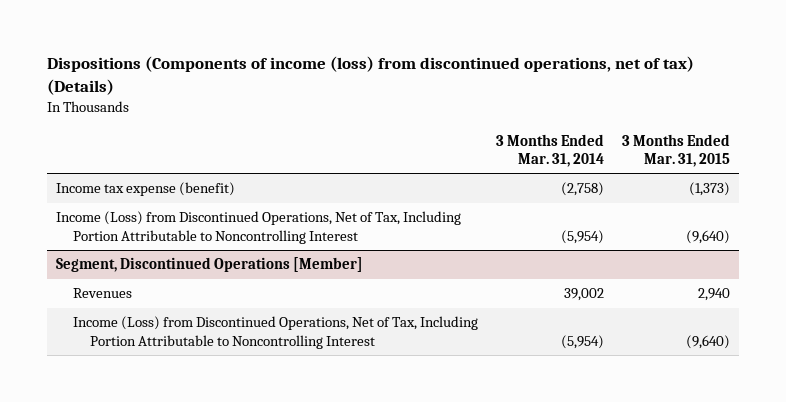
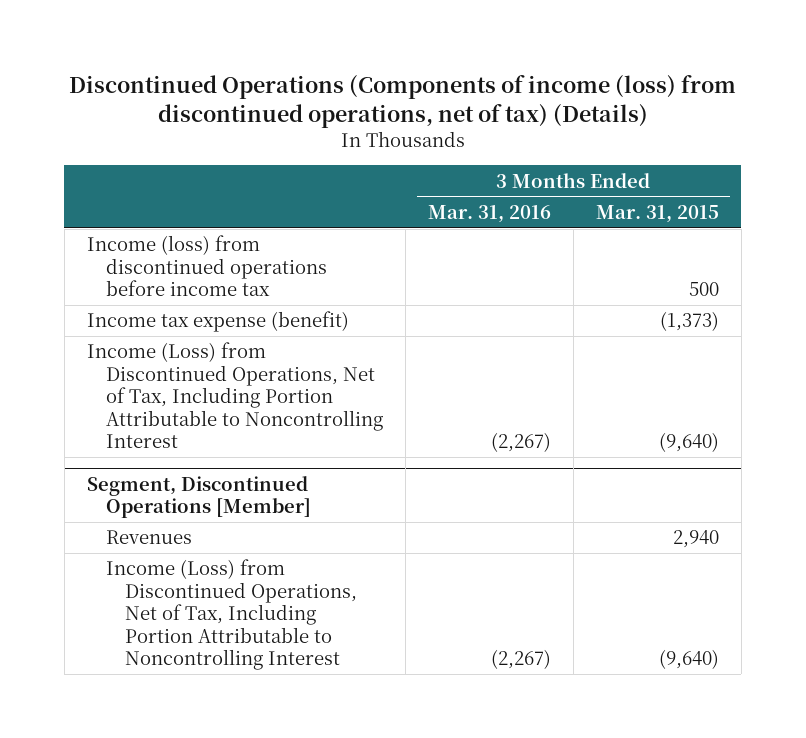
[46,56,694,96] Dispositions (Components of income (loss) from discontinued operations, net of tax) (Details) -> [68,75,736,128] Discontinued Operations (Components of income (loss) from discontinued operations, net of tax) (Details)
[496,133,605,168] 3 Months Ended Mar. 31, 2014 -> none
none -> [427,205,551,224] Mar. 31, 2016
none -> [86,235,327,297] Income (loss) from discontinued operations before income tax

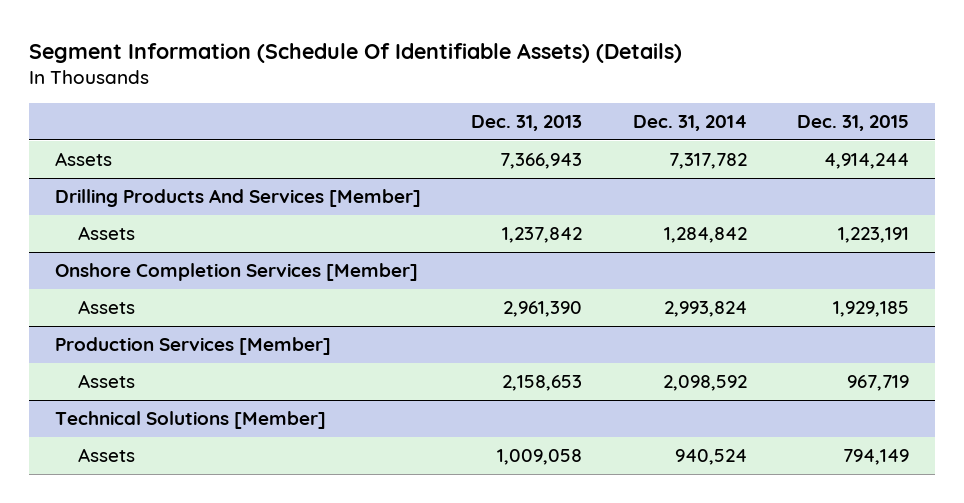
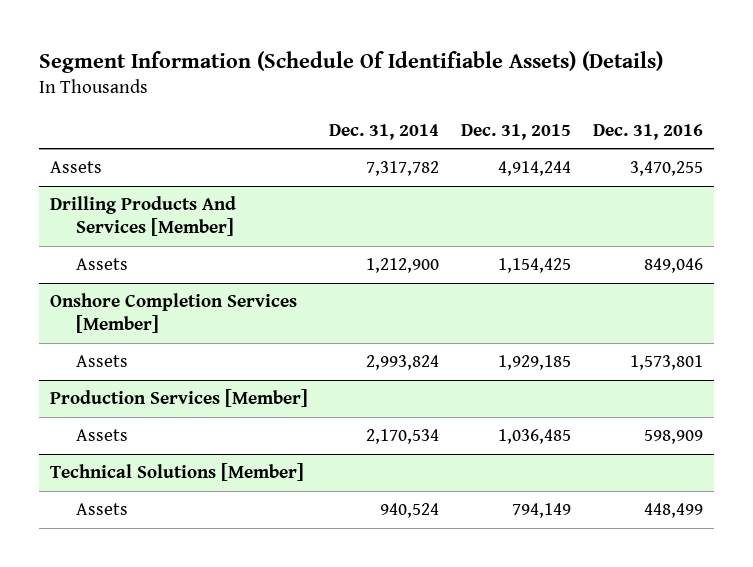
[471,115,583,132] Dec. 31, 2013 -> none
none -> [593,123,704,140] Dec. 31, 2016
[663,227,747,244] 1,284,842 -> [366,258,440,274] 1,212,900
[838,227,910,244] 1,223,191 -> [498,258,572,274] 1,154,425
[662,375,747,392] 2,098,592 -> [366,429,440,445] 2,170,534
[847,375,910,392] 967,719 -> [498,429,572,445] 1,036,485

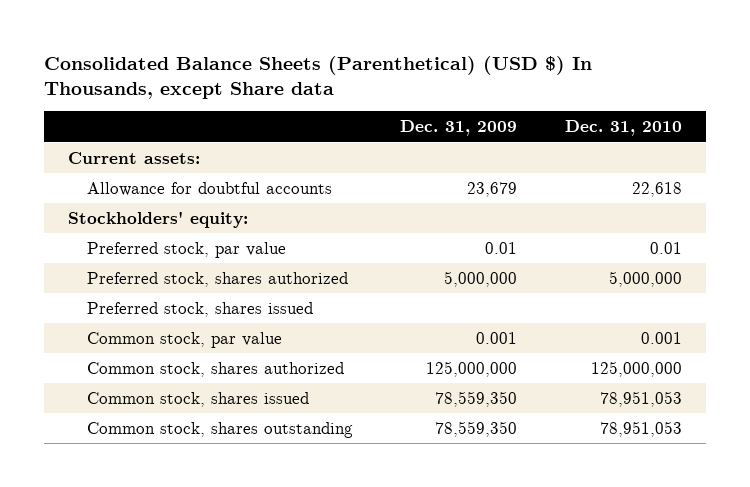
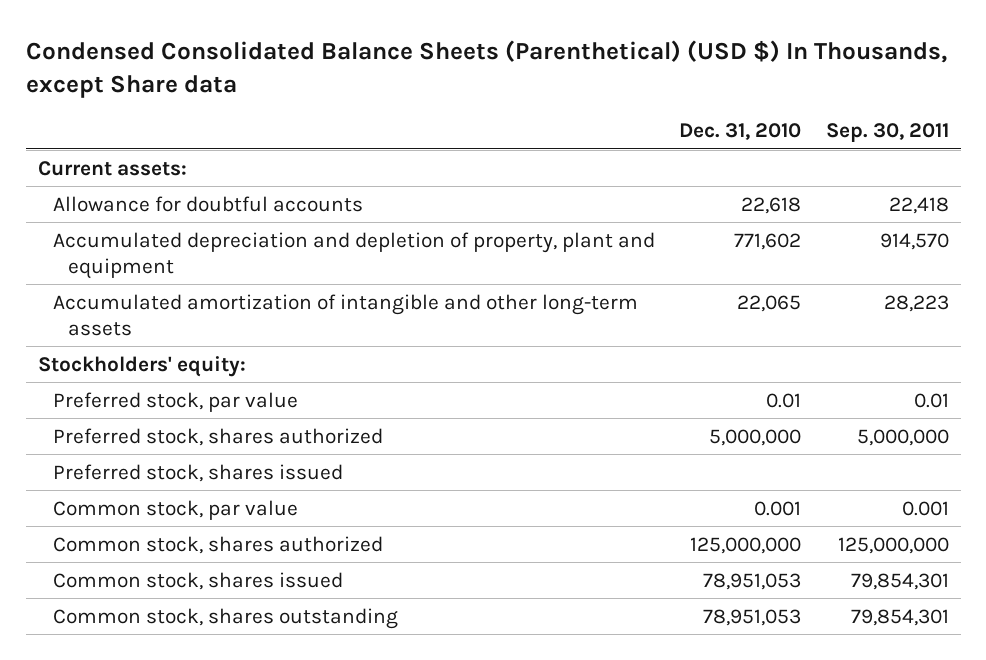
[44,55,593,100] Consolidated Balance Sheets (Parenthetical) (USD $) In Thousands, except Share data -> [25,39,947,98] Condensed Consolidated Balance Sheets (Parenthetical) (USD $) In Thousands, except Share data
[400,120,518,137] Dec. 31, 2009 -> none
none -> [825,123,949,143] Sep. 30, 2011
none -> [53,231,656,280] Accumulated depreciation and depletion of property, plant and equipment
none -> [53,293,639,337] Accumulated amortization of intangible and other long-term assets

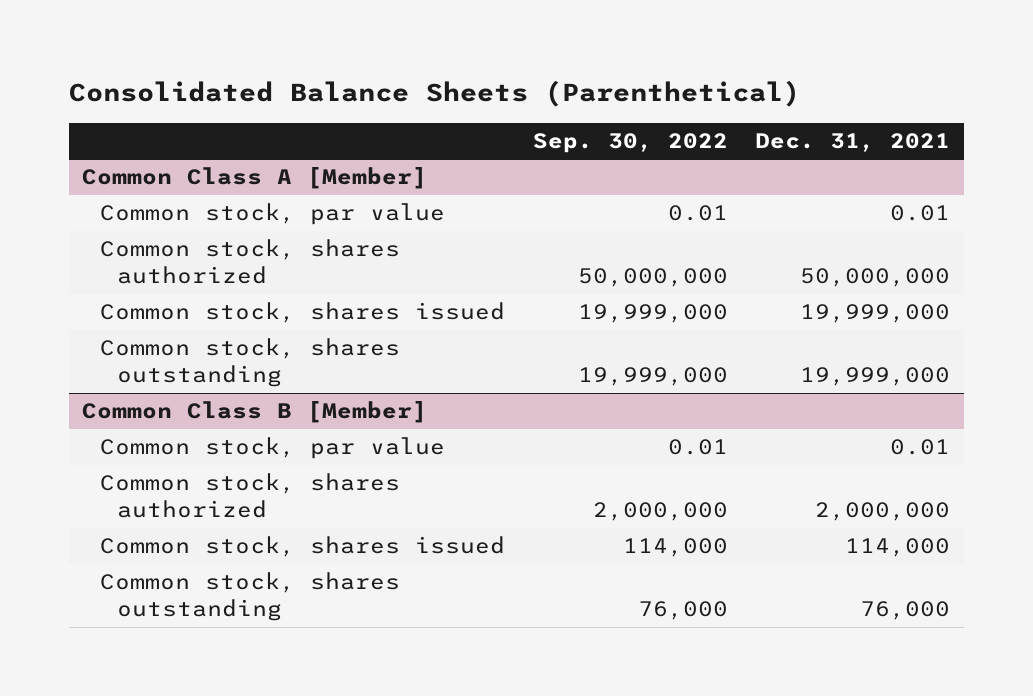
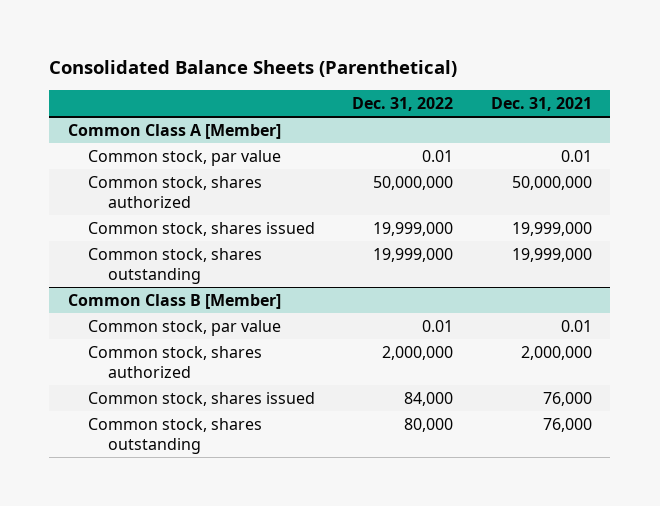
[532,132,728,153] Sep. 30, 2022 -> none
none -> [352,97,454,112] Dec. 31, 2022
[845,538,951,558] 114,000 -> [542,391,592,406] 76,000

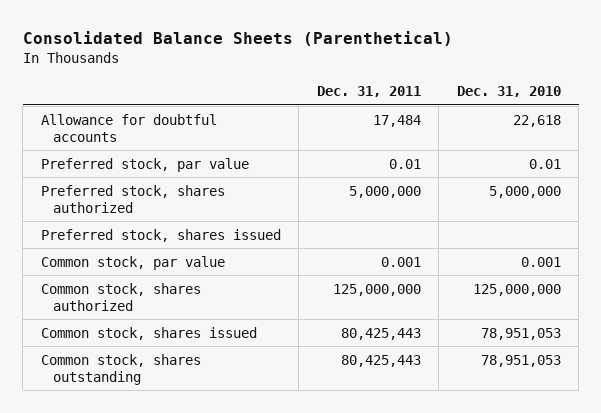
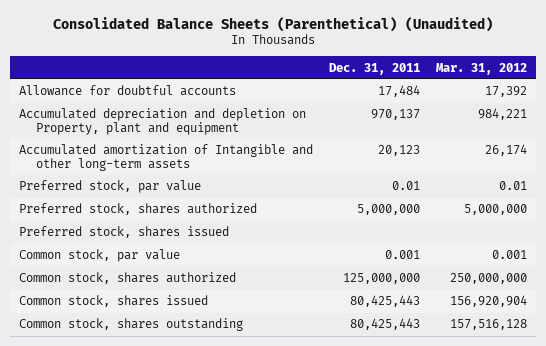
[22,31,453,47] Consolidated Balance Sheets (Parenthetical) -> [52,16,493,32] Consolidated Balance Sheets (Parenthetical) (Unaudited)
[456,86,561,98] Dec. 31, 2010 -> none
none -> [436,62,528,75] Mar. 31, 2012
none -> [18,108,306,135] Accumulated depreciation and depletion on Property, plant and equipment
none -> [18,144,313,171] Accumulated amortization of Intangible and other long-term assets

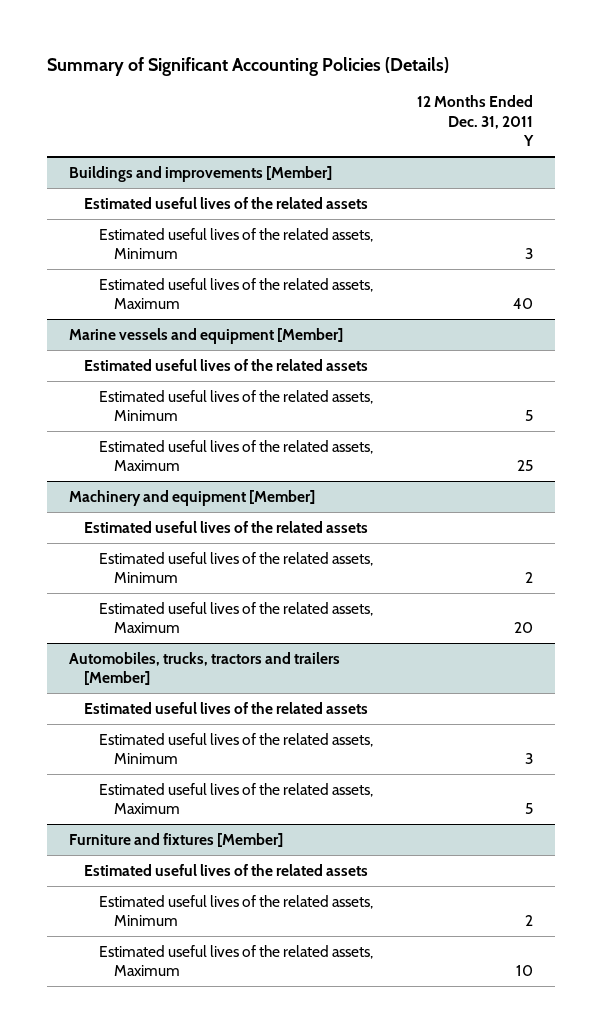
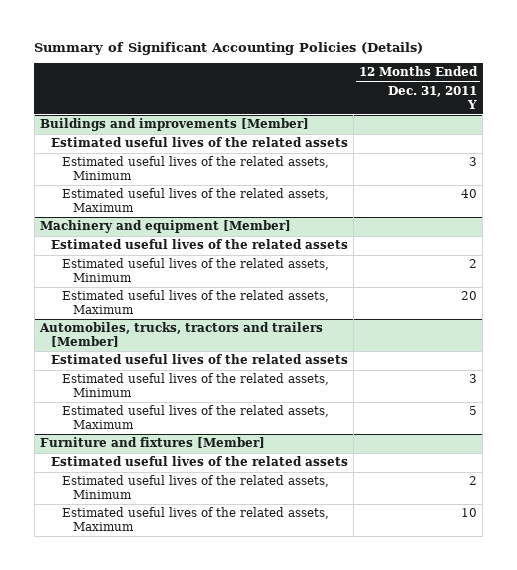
[68,327,343,344] Marine vessels and equipment [Member] -> none
[83,358,368,371] Estimated useful lives of the related assets -> none
[98,389,373,422] Estimated useful lives of the related assets, Minimum -> none
[98,439,373,472] Estimated useful lives of the related assets, Maximum -> none

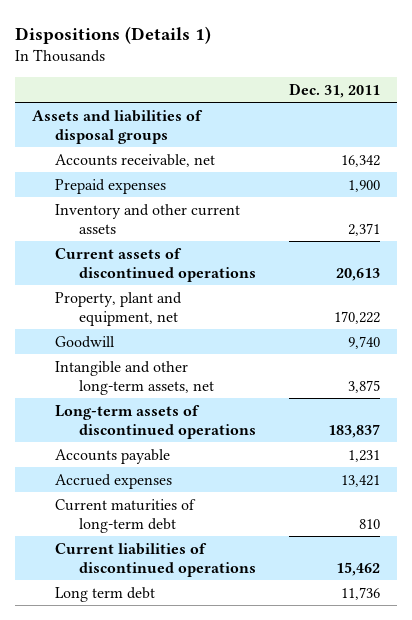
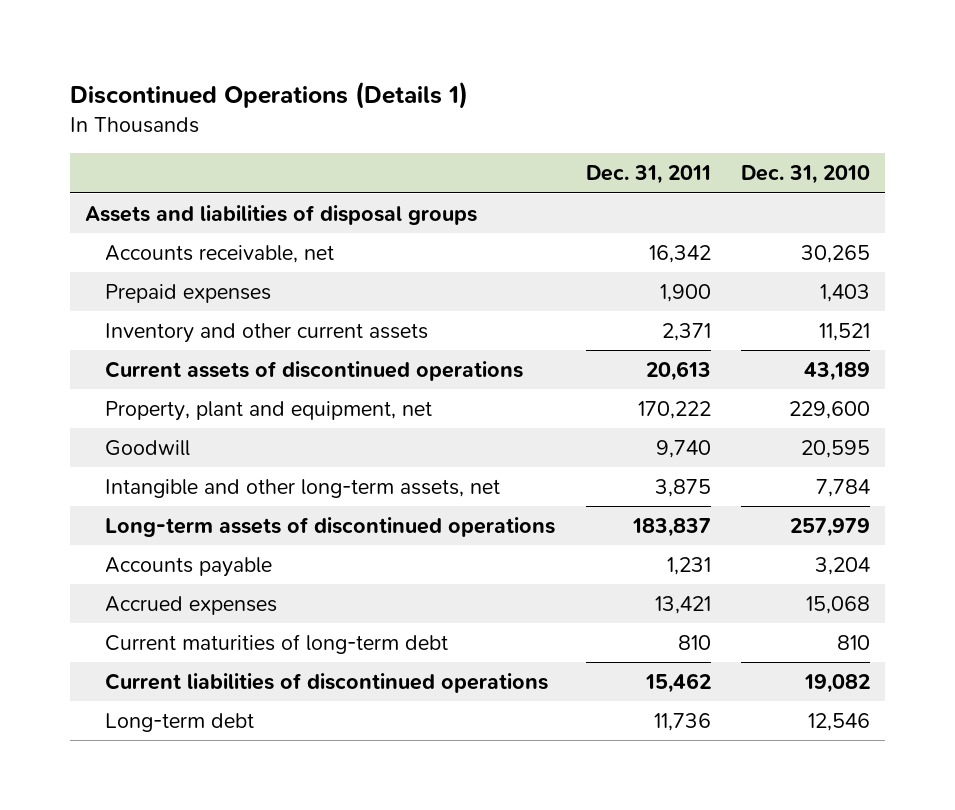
[15,25,212,44] Dispositions (Details 1) -> [69,81,468,110] Discontinued Operations (Details 1)
none -> [740,165,870,185] Dec. 31, 2010
[55,586,156,602] Long term debt -> [105,712,255,732] Long-term debt

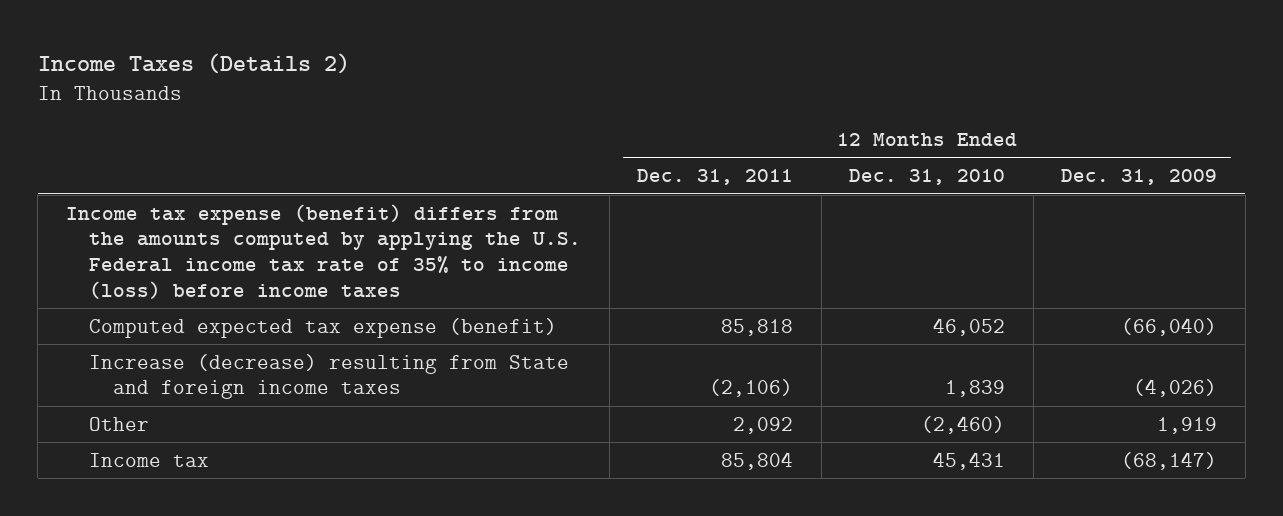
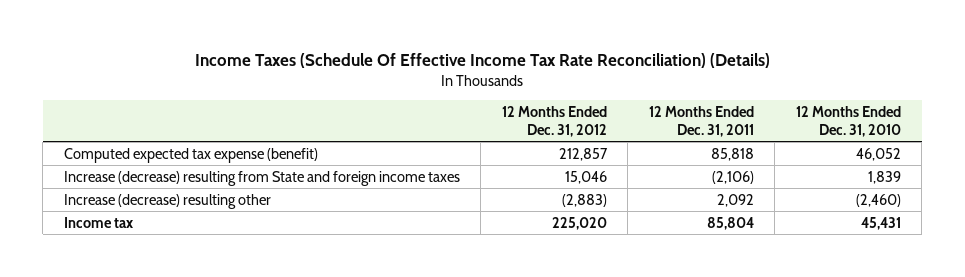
[37,52,350,74] Income Taxes (Details 2) -> [195,52,771,68] Income Taxes (Schedule Of Effective Income Tax Rate Reconciliation) (Details)
[1061,168,1218,185] Dec. 31, 2009 -> none
none -> [501,105,607,138] 12 Months Ended Dec. 31, 2012
[65,203,582,299] Income tax expense (benefit) differs from the amounts computed by applying the U.S. Federal income tax rate of 35% to income (loss) before income taxes -> none
[89,416,150,431] Other -> [63,193,271,209] Increase (decrease) resulting other

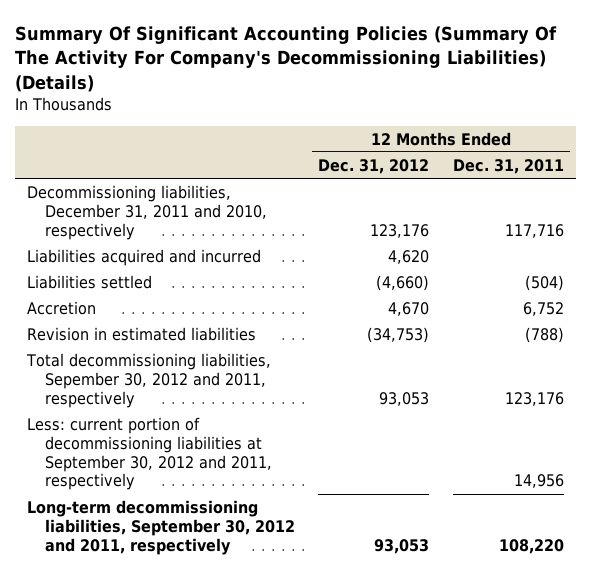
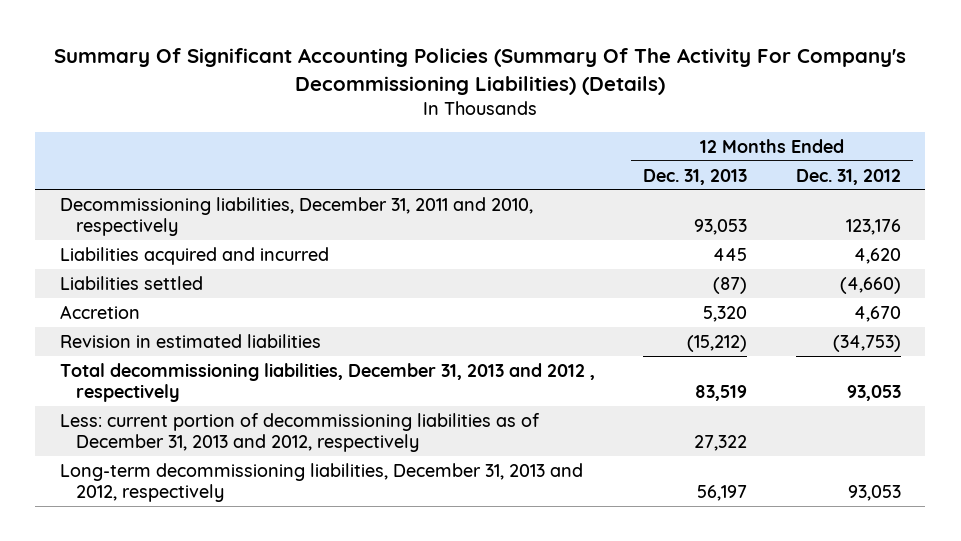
[453,158,565,174] Dec. 31, 2011 -> none
none -> [643,168,748,185] Dec. 31, 2013
[26,352,272,408] Total decommissioning liabilities, Sepember 30, 2012 and 2011, respectively -> [59,362,595,402] Total decommissioning liabilities, December 31, 2013 and 2012 , respectively
[27,416,272,491] Less: current portion of decommissioning liabilities at September 30, 2012 and 2011, respectively -> [59,412,540,452] Less: current portion of decommissioning liabilities as of December 31, 2013 and 2012, respectively
[27,499,295,555] Long-term decommissioning liabilities, September 30, 2012 and 2011, respectively -> [59,462,583,502] Long-term decommissioning liabilities, December 31, 2013 and 2012, respectively

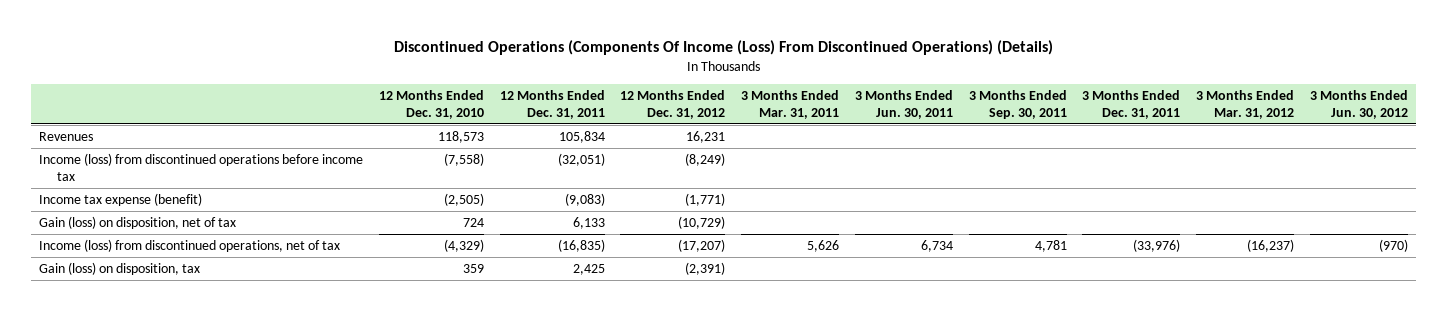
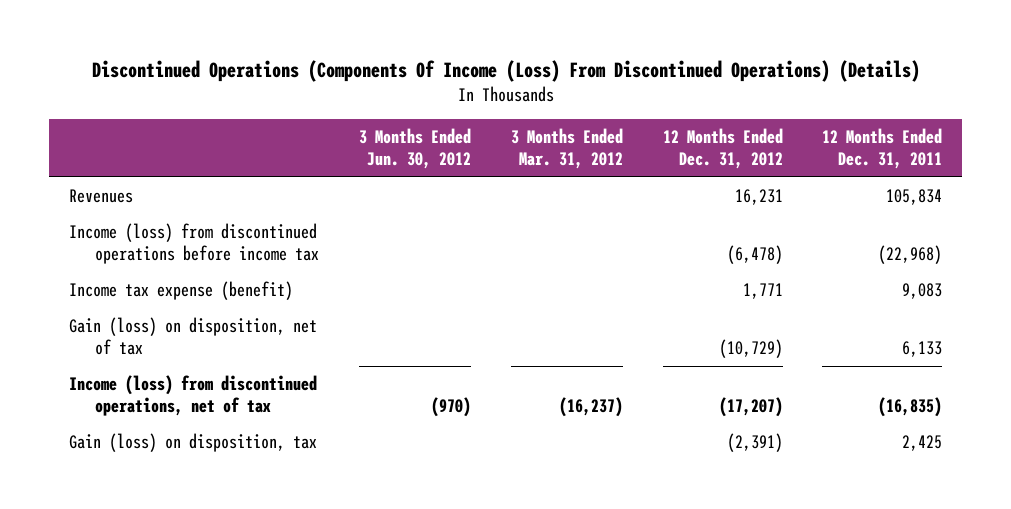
[378,89,484,120] 12 Months Ended Dec. 31, 2010 -> none
[741,89,840,120] 3 Months Ended Mar. 31, 2011 -> none
[854,89,953,120] 3 Months Ended Jun. 30, 2011 -> none
[968,89,1067,120] 3 Months Ended Sep. 30, 2011 -> none
[1082,89,1181,120] 3 Months Ended Dec. 31, 2011 -> none
[557,152,605,166] (32,051) -> [878,244,943,264] (22,968)
[685,152,726,166] (8,249) -> [726,244,783,264] (6,478)
[564,192,605,206] (9,083) -> [902,283,943,300] 9,083
[685,192,726,206] (1,771) -> [742,283,783,300] 1,771

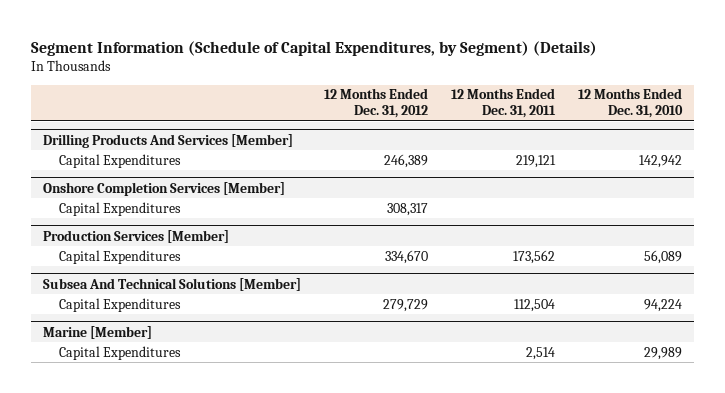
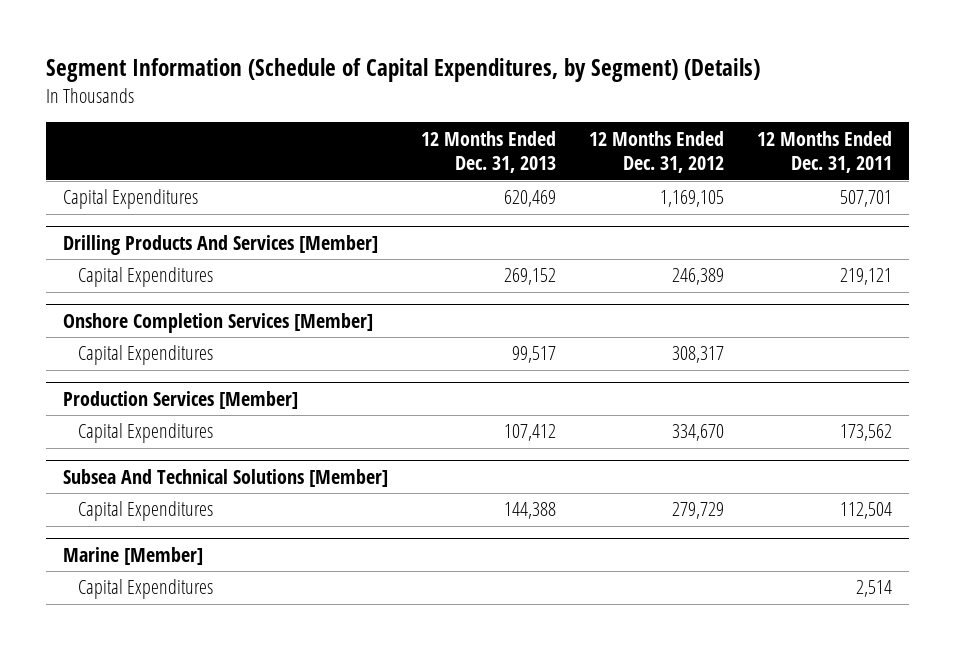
[578,88,684,119] 12 Months Ended Dec. 31, 2010 -> none
none -> [420,130,556,174] 12 Months Ended Dec. 31, 2013
none -> [62,189,198,210] Capital Expenditures

